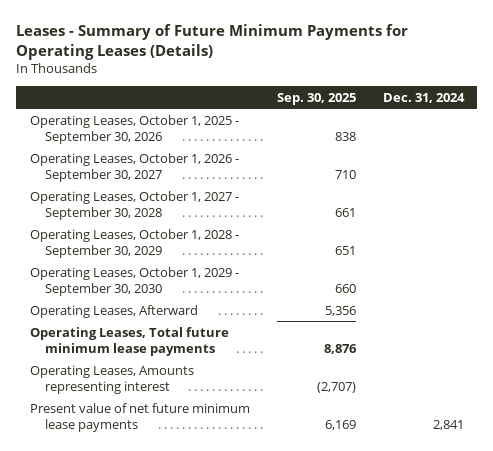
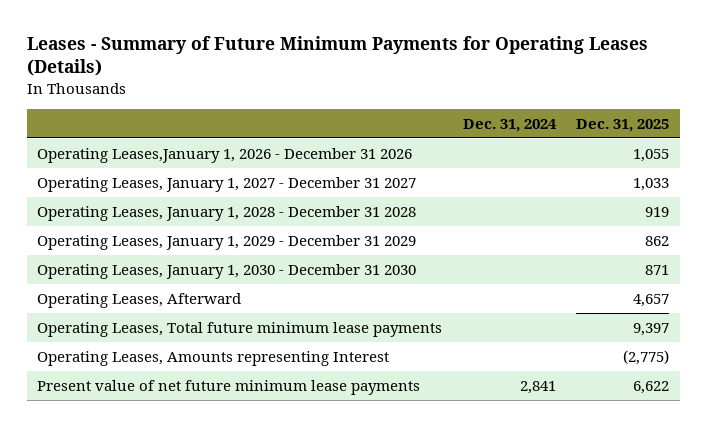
[276,92,356,105] Sep. 30, 2025 -> none
none -> [576,118,670,132] Dec. 31, 2025
[29,114,239,144] Operating Leases, October 1, 2025 - September 30, 2026 -> [36,147,412,163] Operating Leases,January 1, 2026 - December 31 2026
[29,152,239,182] Operating Leases, October 1, 2026 - September 30, 2027 -> [36,176,416,192] Operating Leases, January 1, 2027 - December 31 2027
[29,190,239,220] Operating Leases, October 1, 2027 - September 30, 2028 -> [36,205,416,221] Operating Leases, January 1, 2028 - December 31 2028
[29,228,239,258] Operating Leases, October 1, 2028 - September 30, 2029 -> [36,234,416,250] Operating Leases, January 1, 2029 - December 31 2029
[29,266,239,296] Operating Leases, October 1, 2029 - September 30, 2030 -> [36,263,416,279] Operating Leases, January 1, 2030 - December 31 2030
[29,364,194,394] Operating Leases, Amounts representing interest -> [36,350,389,366] Operating Leases, Amounts representing Interest

